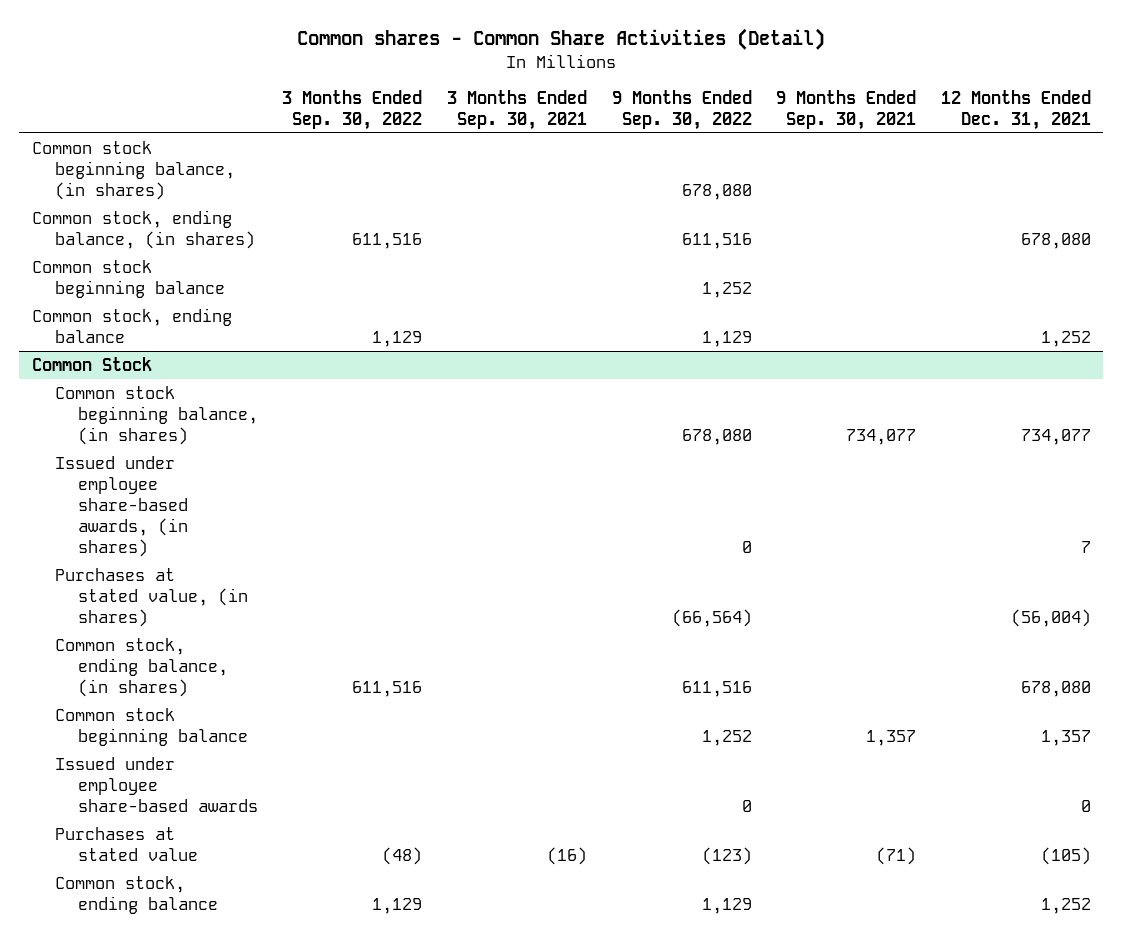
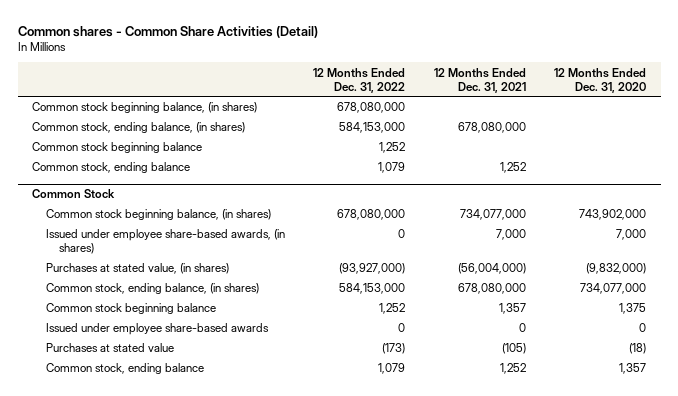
[282,89,423,130] 3 Months Ended Sep. 30, 2022 -> none
[447,89,588,130] 3 Months Ended Sep. 30, 2021 -> none
[611,89,752,130] 9 Months Ended Sep. 30, 2022 -> none
[776,89,917,130] 9 Months Ended Sep. 30, 2021 -> none
none -> [313,67,406,93] 12 Months Ended Dec. 31, 2022
none -> [554,67,647,93] 12 Months Ended Dec. 31, 2020
[1020,232,1091,249] 678,080 -> [457,122,526,134] 678,080,000
[1020,428,1091,445] 734,077 -> [459,209,526,221] 734,077,000
[1080,540,1091,553] 7 -> [495,229,526,241] 7,000
[1010,608,1091,627] (56,004) -> [457,263,526,275] (56,004,000)
[1020,680,1091,697] 678,080 -> [457,283,526,295] 678,080,000

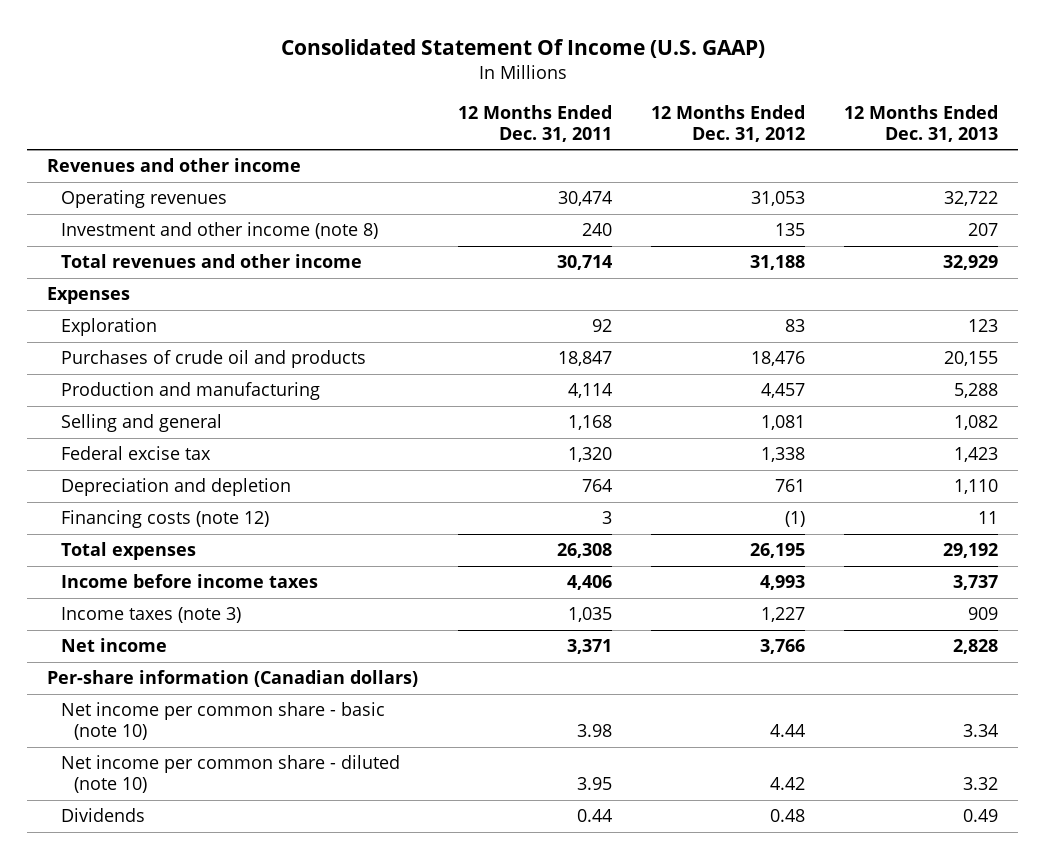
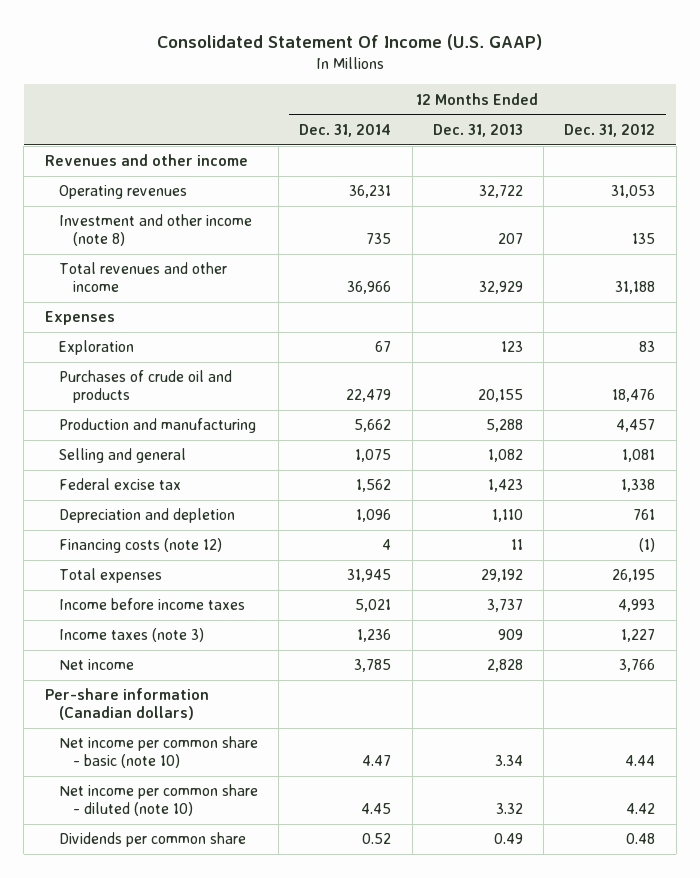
[457,104,612,142] 12 Months Ended Dec. 31, 2011 -> none
none -> [299,123,392,137] Dec. 31, 2014
[60,808,145,823] Dividends -> [58,832,246,848] Dividends per common share

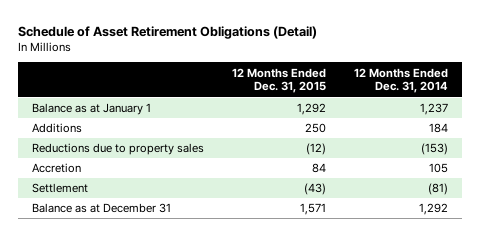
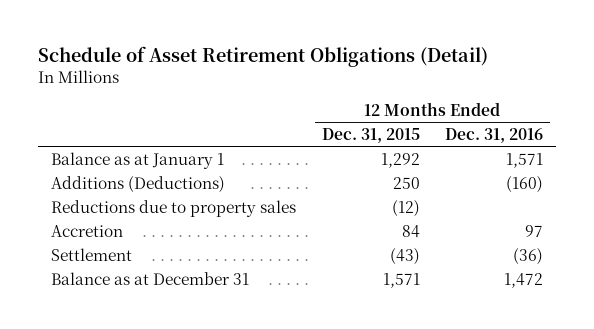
[353,67,448,94] 12 Months Ended Dec. 31, 2014 -> none
none -> [445,127,544,143] Dec. 31, 2016
[31,123,82,134] Additions -> [50,175,225,193] Additions (Deductions)

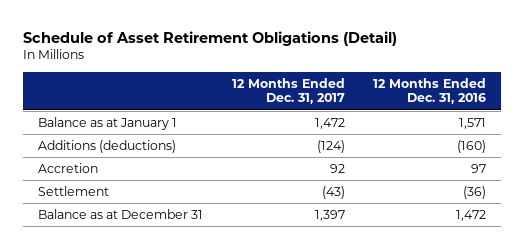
[321,127,420,143] Dec. 31, 2015 -> none
none -> [231,77,345,105] 12 Months Ended Dec. 31, 2017
[50,199,296,217] Reductions due to property sales -> none
[50,175,225,193] Additions (Deductions) -> [37,140,176,154] Additions (deductions)

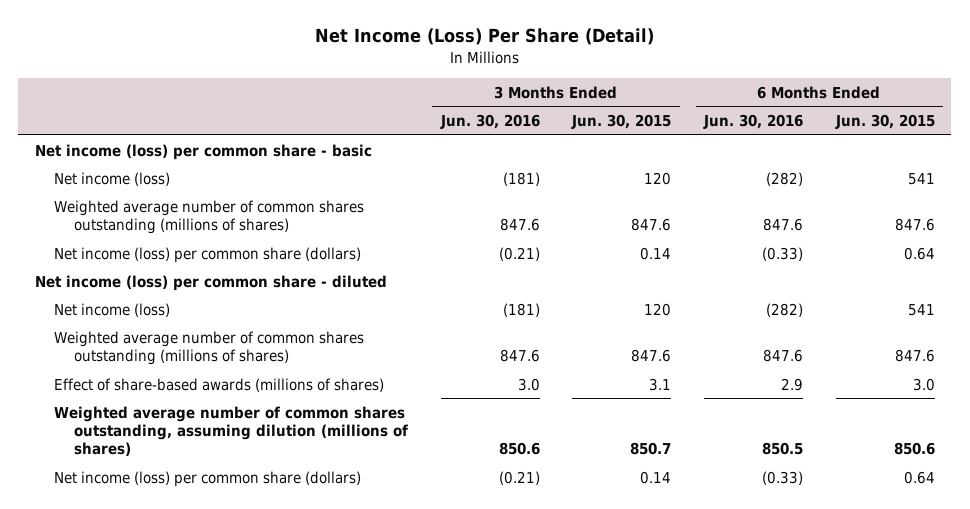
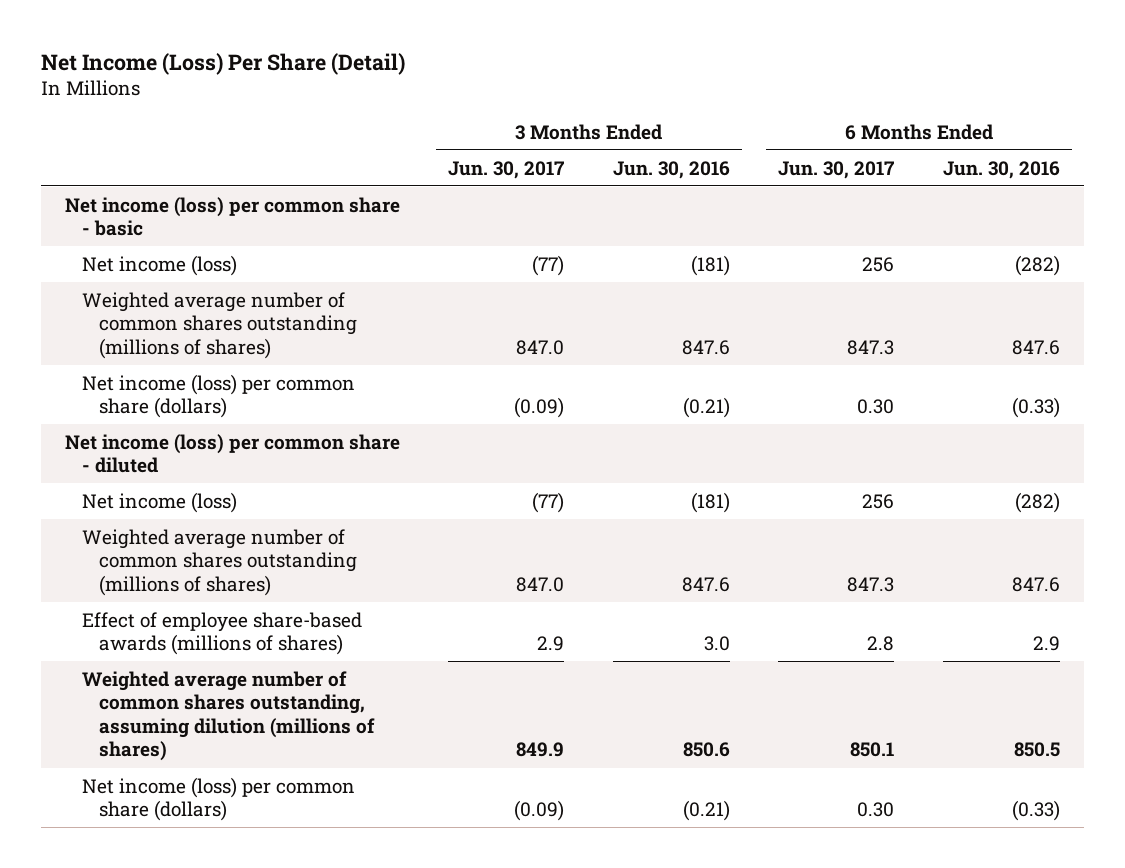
[571,113,672,129] Jun. 30, 2015 -> none
[834,113,935,129] Jun. 30, 2015 -> none
none -> [448,160,565,179] Jun. 30, 2017
none -> [778,160,895,179] Jun. 30, 2017
[54,377,385,392] Effect of share-based awards (millions of shares) -> [82,611,363,656] Effect of employee share-based awards (millions of shares)

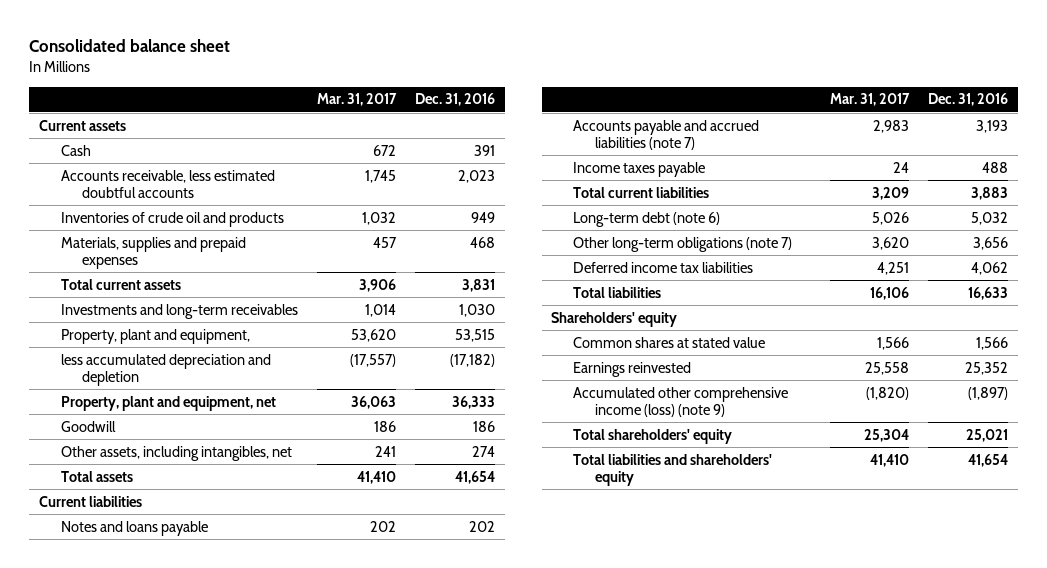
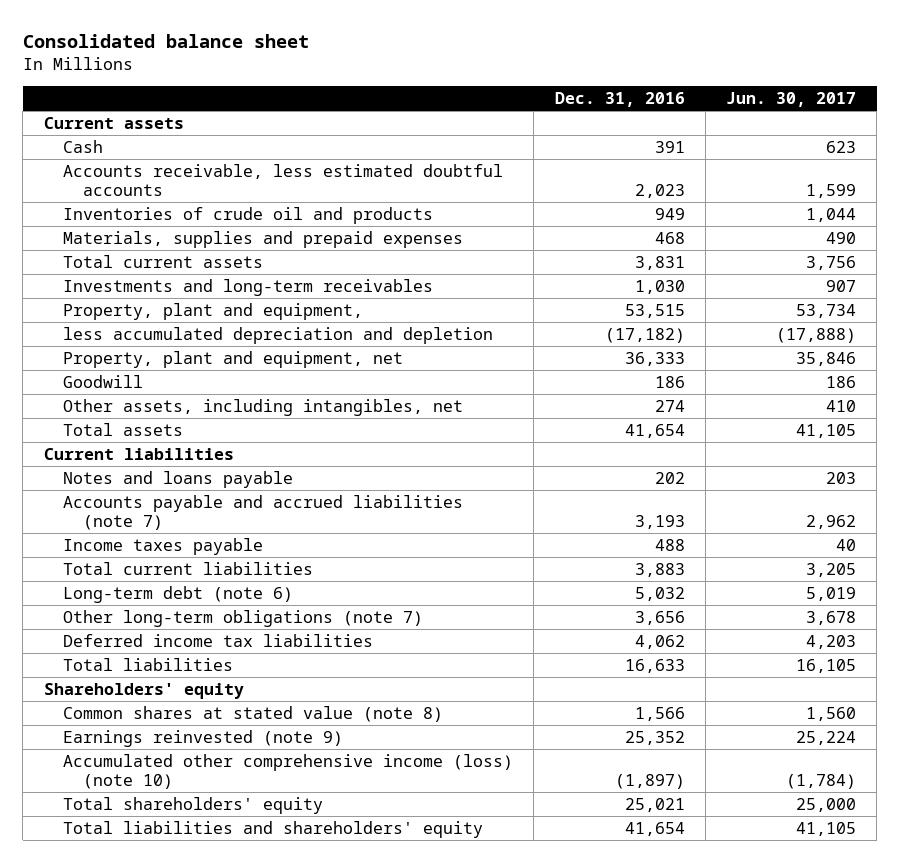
[316,93,397,107] Mar. 31, 2017 -> none
none -> [726,92,857,108] Jun. 30, 2017
[573,336,766,348] Common shares at stated value -> [63,705,444,722] Common shares at stated value (note 8)
[573,361,692,377] Earnings reinvested -> [63,729,344,747] Earnings reinvested (note 9)
[573,386,789,417] Accumulated other comprehensive income (loss) (note 9) -> [63,753,514,789] Accumulated other comprehensive income (loss) (note 10)

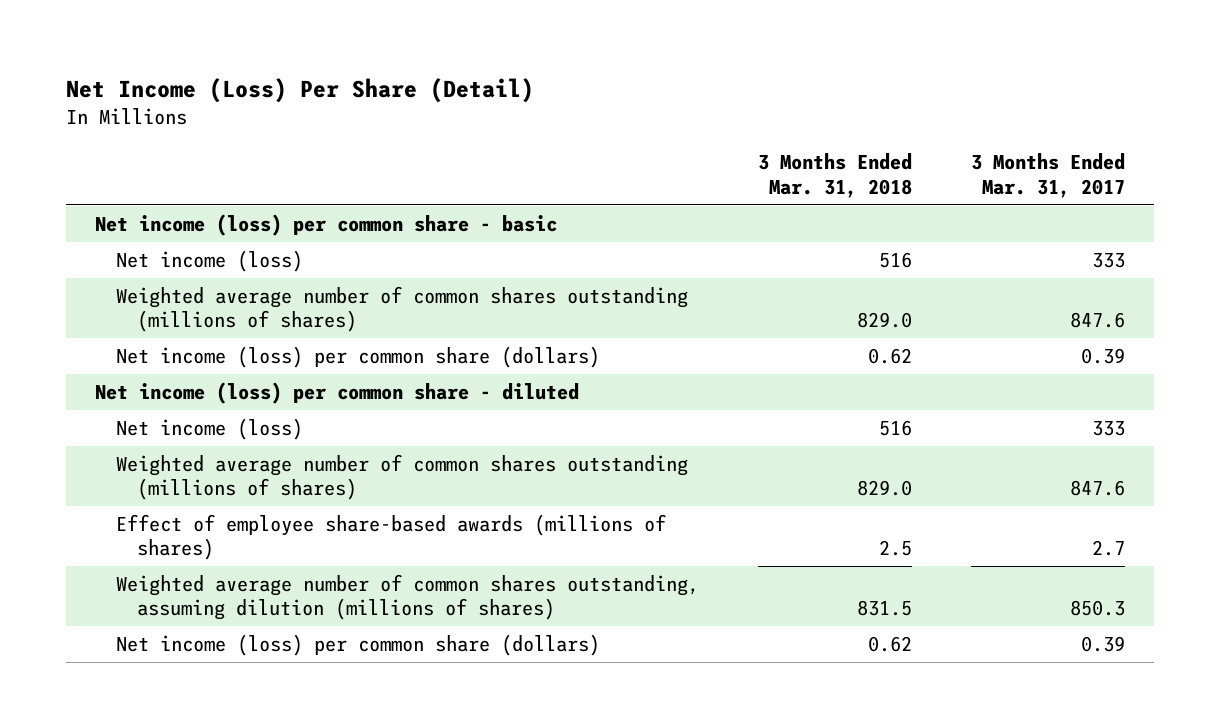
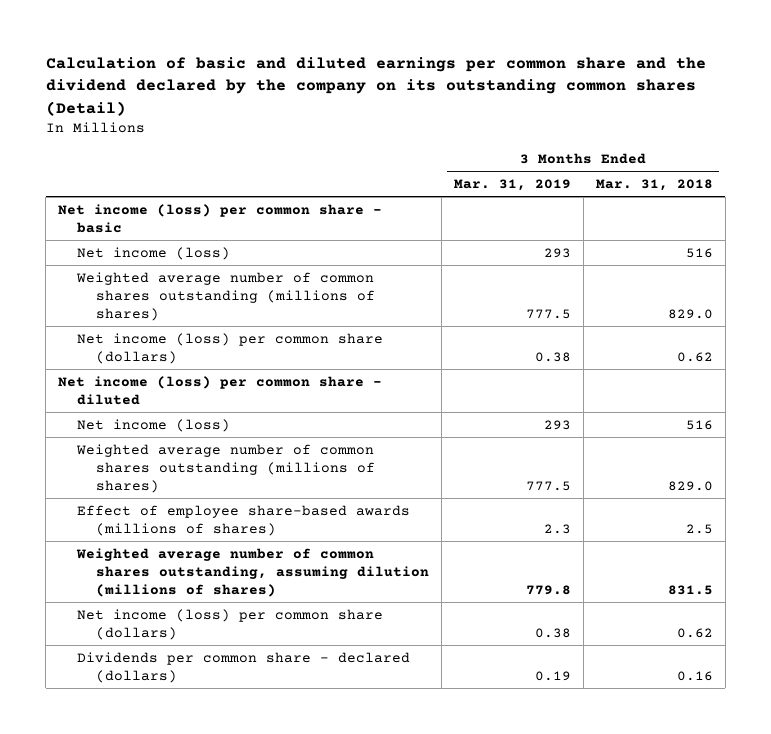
[65,77,534,103] Net Income (Loss) Per Share (Detail) -> [45,56,706,116] Calculation of basic and diluted earnings per common share and the dividend declared by the company on its outstanding common shares (Detail)
[970,153,1125,198] 3 Months Ended Mar. 31, 2017 -> none
none -> [453,179,571,192] Mar. 31, 2019
none -> [76,651,410,683] Dividends per common share - declared (dollars)

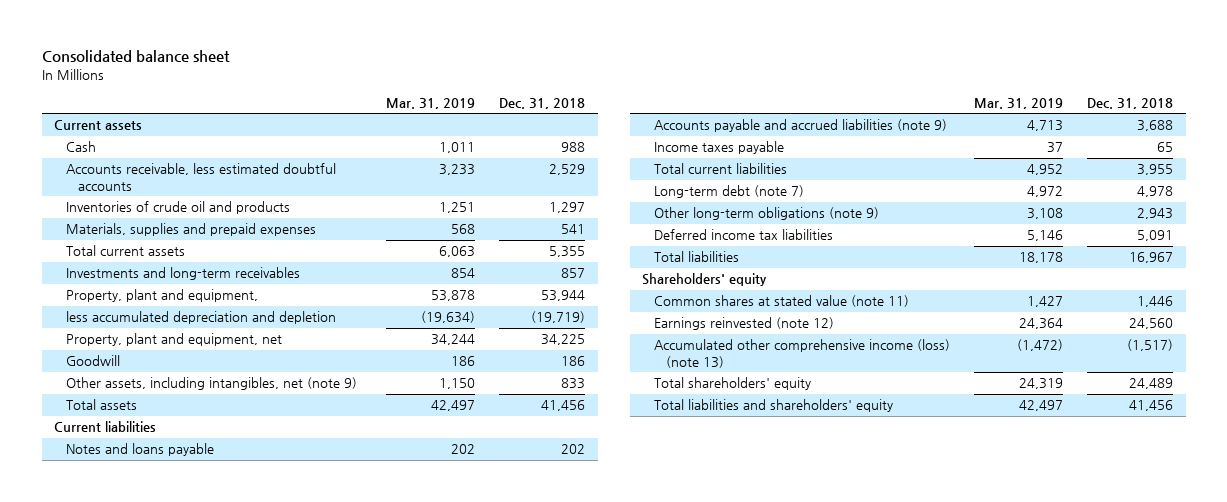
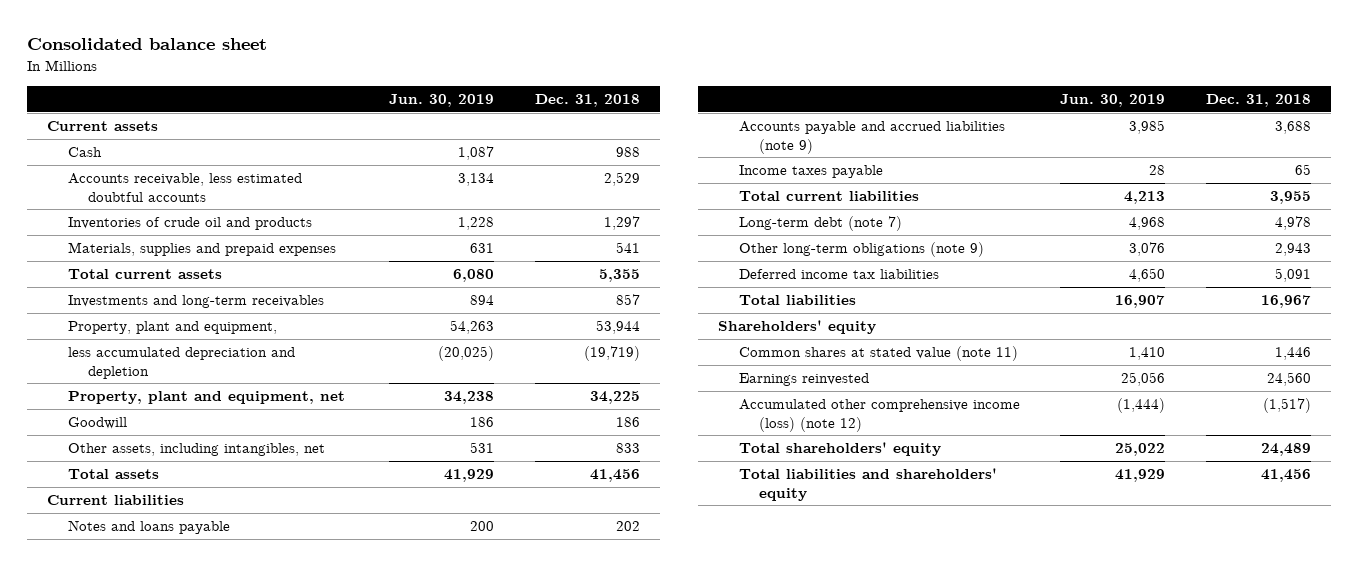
[386,97,476,109] Mar. 31, 2019 -> none
none -> [389,94,495,108] Jun. 30, 2019
[65,377,357,391] Other assets, including intangibles, net (note 9) -> [67,443,325,457] Other assets, including intangibles, net
[653,317,834,331] Earnings reinvested (note 12) -> [738,373,869,387] Earnings reinvested
[653,339,950,368] Accumulated other comprehensive income (loss) (note 13) -> [738,399,1020,432] Accumulated other comprehensive income (loss) (note 12)

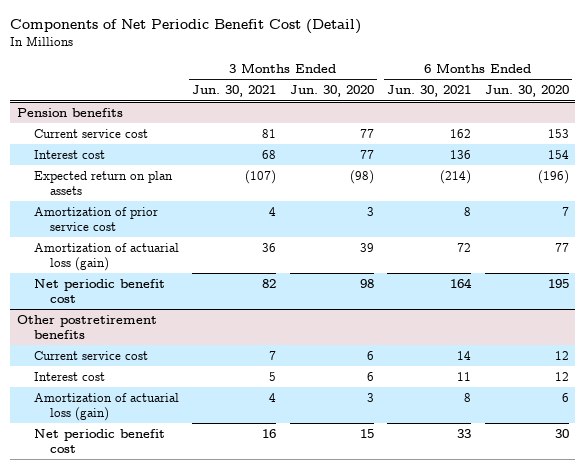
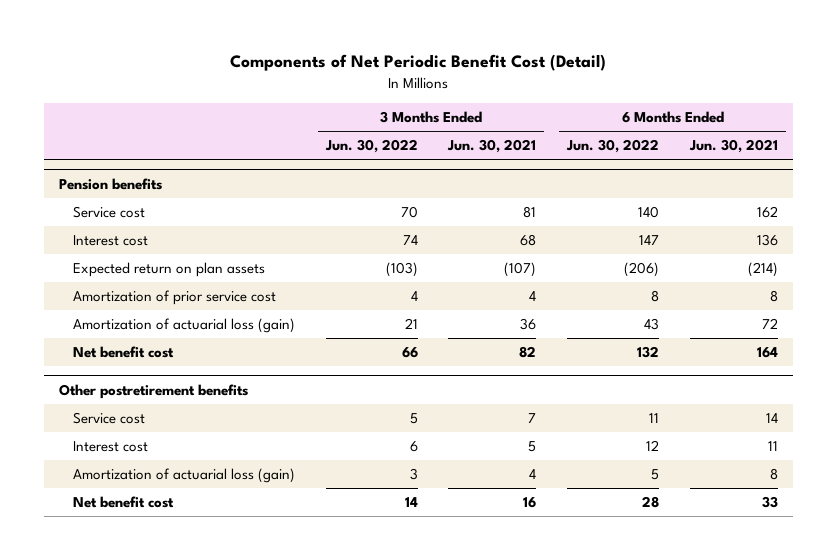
[289,85,374,98] Jun. 30, 2020 -> none
[484,85,569,98] Jun. 30, 2020 -> none
none -> [324,139,418,154] Jun. 30, 2022
none -> [566,139,660,154] Jun. 30, 2022
[33,128,148,138] Current service cost -> [72,206,145,219] Service cost
[33,278,165,303] Net periodic benefit cost -> [72,346,174,359] Net benefit cost
[33,350,148,360] Current service cost -> [72,412,145,425] Service cost
[33,428,165,453] Net periodic benefit cost -> [72,496,174,509] Net benefit cost

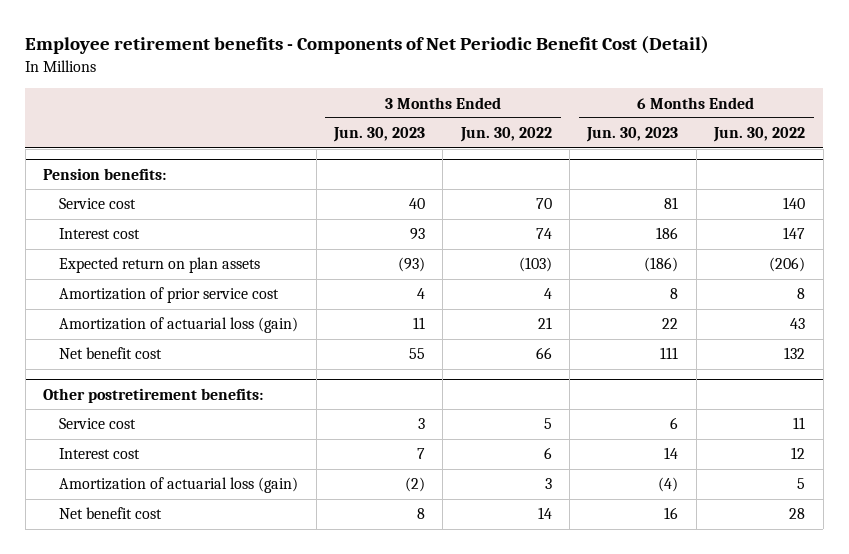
[230,54,607,72] Components of Net Periodic Benefit Cost (Detail) -> [25,36,710,55] Employee retirement benefits - Components of Net Periodic Benefit Cost (Detail)
[447,139,537,154] Jun. 30, 2021 -> none
[688,139,778,154] Jun. 30, 2021 -> none
none -> [332,127,425,143] Jun. 30, 2023
none -> [586,127,679,143] Jun. 30, 2023
[58,177,162,190] Pension benefits -> [43,167,167,180] Pension benefits:
[58,383,248,399] Other postretirement benefits -> [43,387,264,403] Other postretirement benefits:

